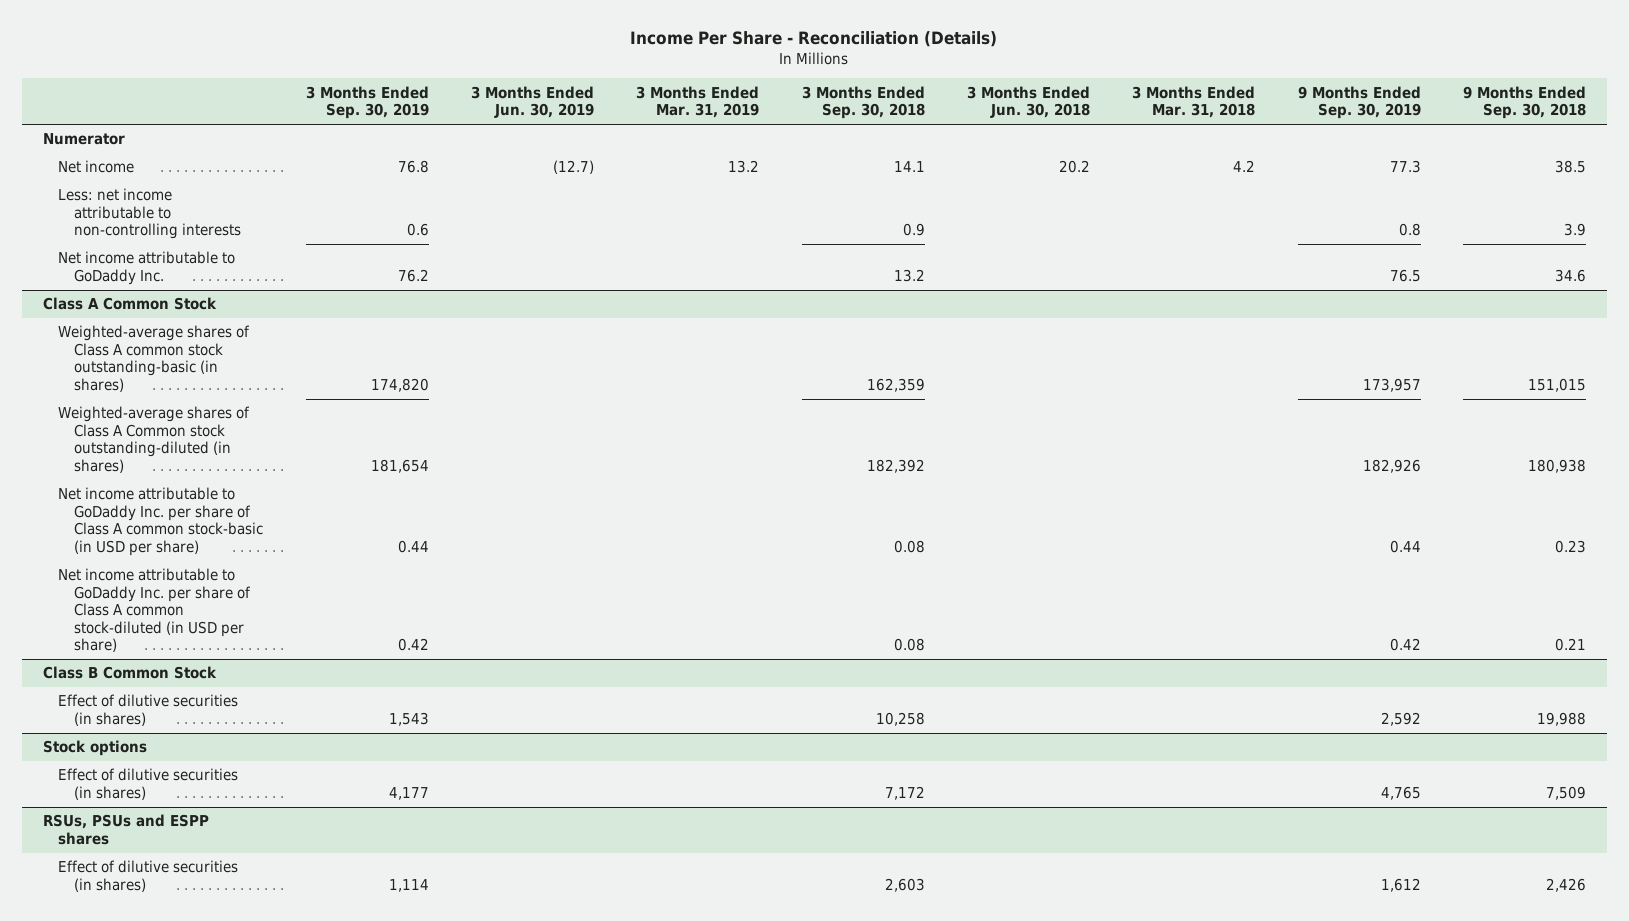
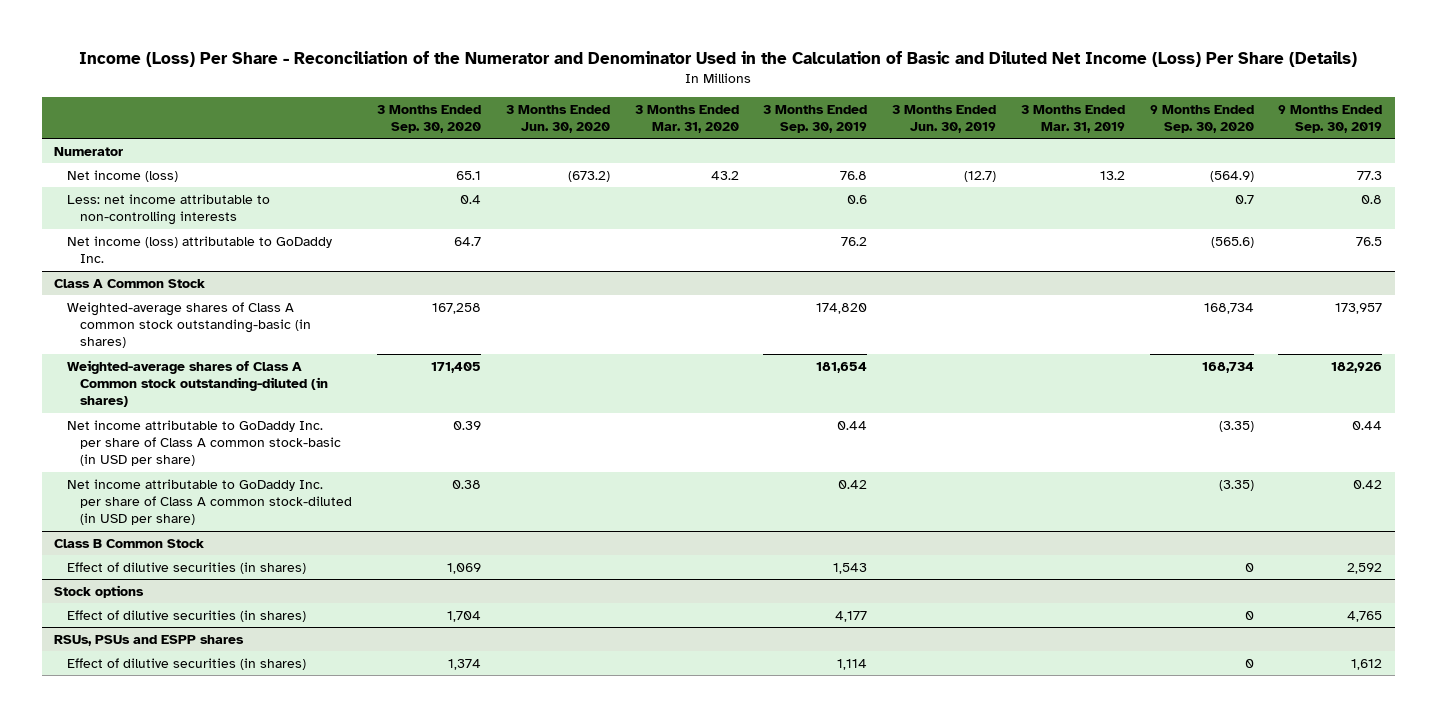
[630,31,998,48] Income Per Share - Reconciliation (Details) -> [79,50,1358,67] Income (Loss) Per Share - Reconciliation of the Numerator and Denominator Used in the Calculation of Basic and Diluted Net Income (Loss) Per Share (Details)
[801,85,925,120] 3 Months Ended Sep. 30, 2018 -> none
[966,85,1090,119] 3 Months Ended Jun. 30, 2018 -> none
[1132,85,1256,119] 3 Months Ended Mar. 31, 2018 -> none
[1462,85,1586,120] 9 Months Ended Sep. 30, 2018 -> none
none -> [377,104,482,134] 3 Months Ended Sep. 30, 2020
none -> [505,104,610,134] 3 Months Ended Jun. 30, 2020
none -> [634,104,739,134] 3 Months Ended Mar. 31, 2020
none -> [1149,104,1254,134] 9 Months Ended Sep. 30, 2020
[58,160,135,174] Net income -> [67,170,179,183] Net income (loss)
[58,251,236,285] Net income attributable to GoDaddy Inc. -> [67,236,333,264] Net income (loss) attributable to GoDaddy Inc.

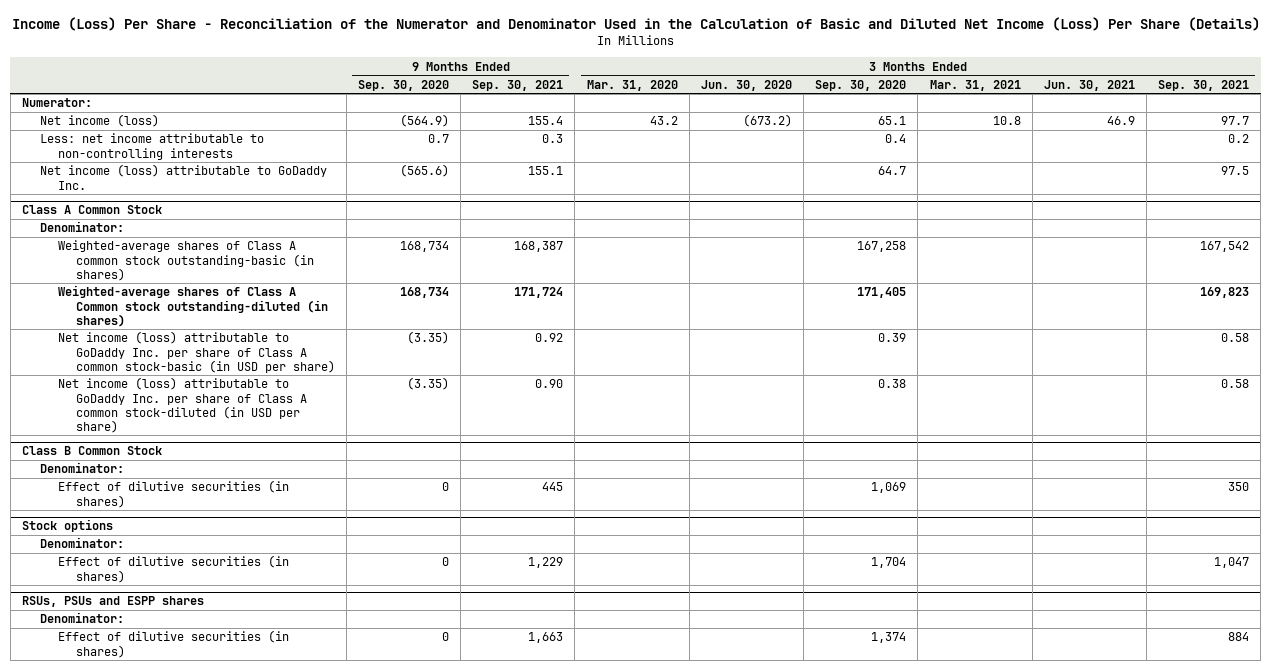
[763,104,868,134] 3 Months Ended Sep. 30, 2019 -> none
[892,104,997,134] 3 Months Ended Jun. 30, 2019 -> none
[1020,104,1125,134] 3 Months Ended Mar. 31, 2019 -> none
[1278,104,1383,134] 9 Months Ended Sep. 30, 2019 -> none
none -> [472,79,564,91] Sep. 30, 2021
none -> [929,79,1021,91] Mar. 31, 2021
none -> [1043,79,1135,91] Jun. 30, 2021
none -> [1158,79,1250,91] Sep. 30, 2021
[53,147,123,157] Numerator -> [22,98,93,108] Numerator:
none -> [39,221,124,233] Denominator:
[67,420,342,467] Net income attributable to GoDaddy Inc. per share of Class A common stock-basic (in USD per share) -> [57,331,335,373] Net income (loss) attributable to GoDaddy Inc. per share of Class A common stock-basic (in USD per share)
[67,479,353,526] Net income attributable to GoDaddy Inc. per share of Class A common stock-diluted (in USD per share) -> [57,377,307,433] Net income (loss) attributable to GoDaddy Inc. per share of Class A common stock-diluted (in USD per share)
none -> [39,462,124,474] Denominator:
none -> [39,537,124,549] Denominator:
none -> [39,612,124,624] Denominator:

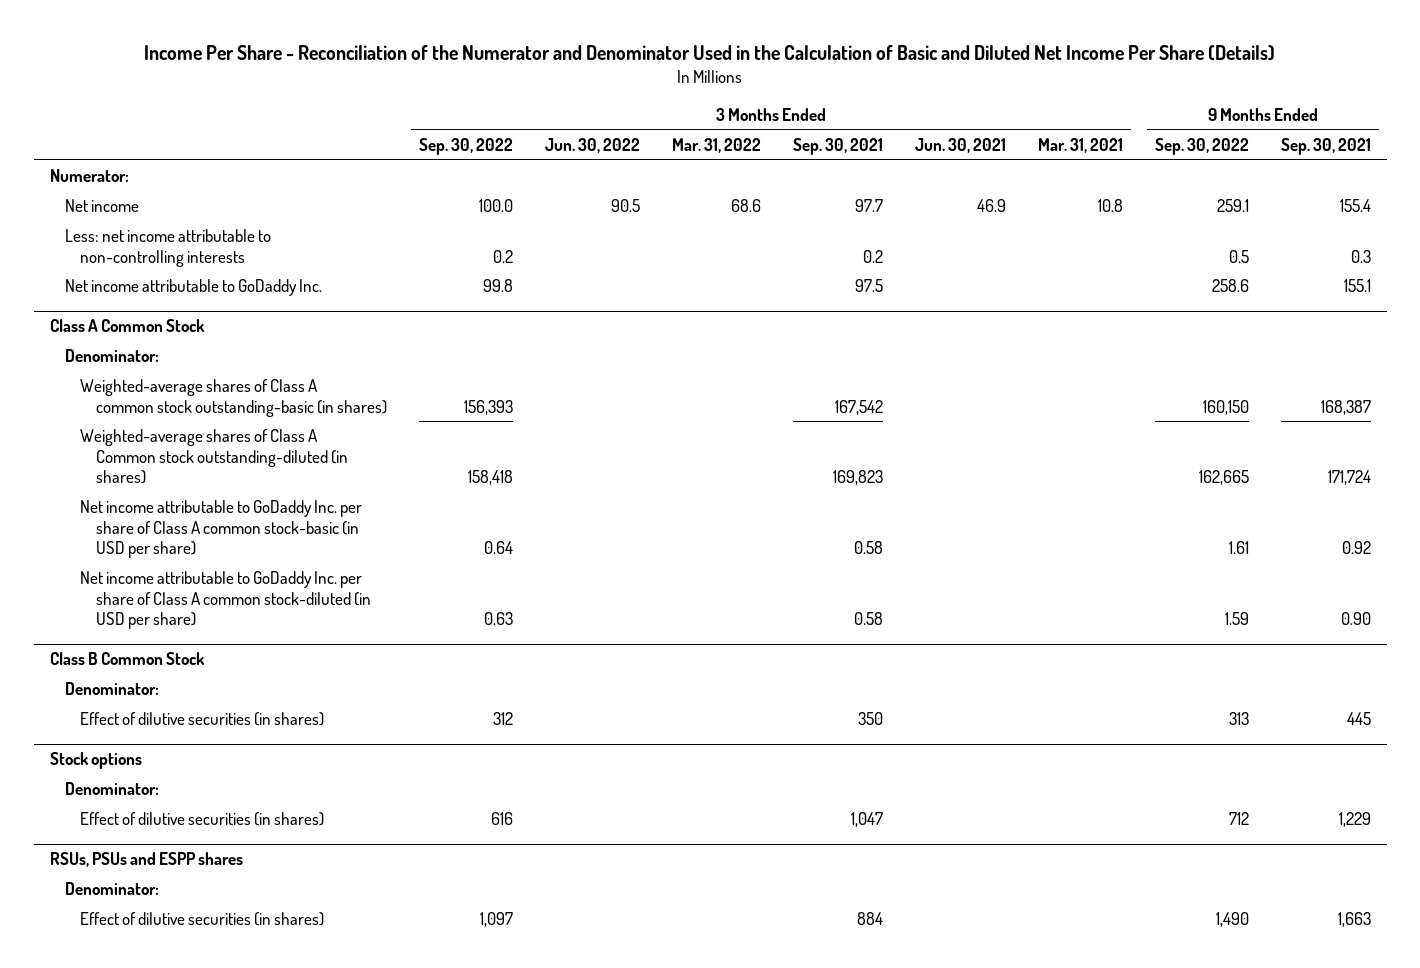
[11,17,1260,32] Income (Loss) Per Share - Reconciliation of the Numerator and Denominator Used in the Calculation of Basic and Diluted Net Income (Loss) Per Share (Details) -> [144,44,1276,61] Income Per Share - Reconciliation of the Numerator and Denominator Used in the Calculation of Basic and Diluted Net Income Per Share (Details)
[357,79,449,91] Sep. 30, 2020 -> none
[586,79,678,91] Mar. 31, 2020 -> none
[700,79,792,91] Jun. 30, 2020 -> none
[815,79,907,91] Sep. 30, 2020 -> none
none -> [418,137,513,155] Sep. 30, 2022
none -> [544,137,640,153] Jun. 30, 2022
none -> [671,137,761,153] Mar. 31, 2022
none -> [1154,137,1249,155] Sep. 30, 2022
[39,114,159,128] Net income (loss) -> [64,199,139,213] Net income
[39,164,327,190] Net income (loss) attributable to GoDaddy Inc. -> [64,279,322,297] Net income attributable to GoDaddy Inc.
[57,331,335,373] Net income (loss) attributable to GoDaddy Inc. per share of Class A common stock-basic (in USD per share) -> [80,500,363,559] Net income attributable to GoDaddy Inc. per share of Class A common stock-basic (in USD per share)
[57,377,307,433] Net income (loss) attributable to GoDaddy Inc. per share of Class A common stock-diluted (in USD per share) -> [80,571,371,630] Net income attributable to GoDaddy Inc. per share of Class A common stock-diluted (in USD per share)

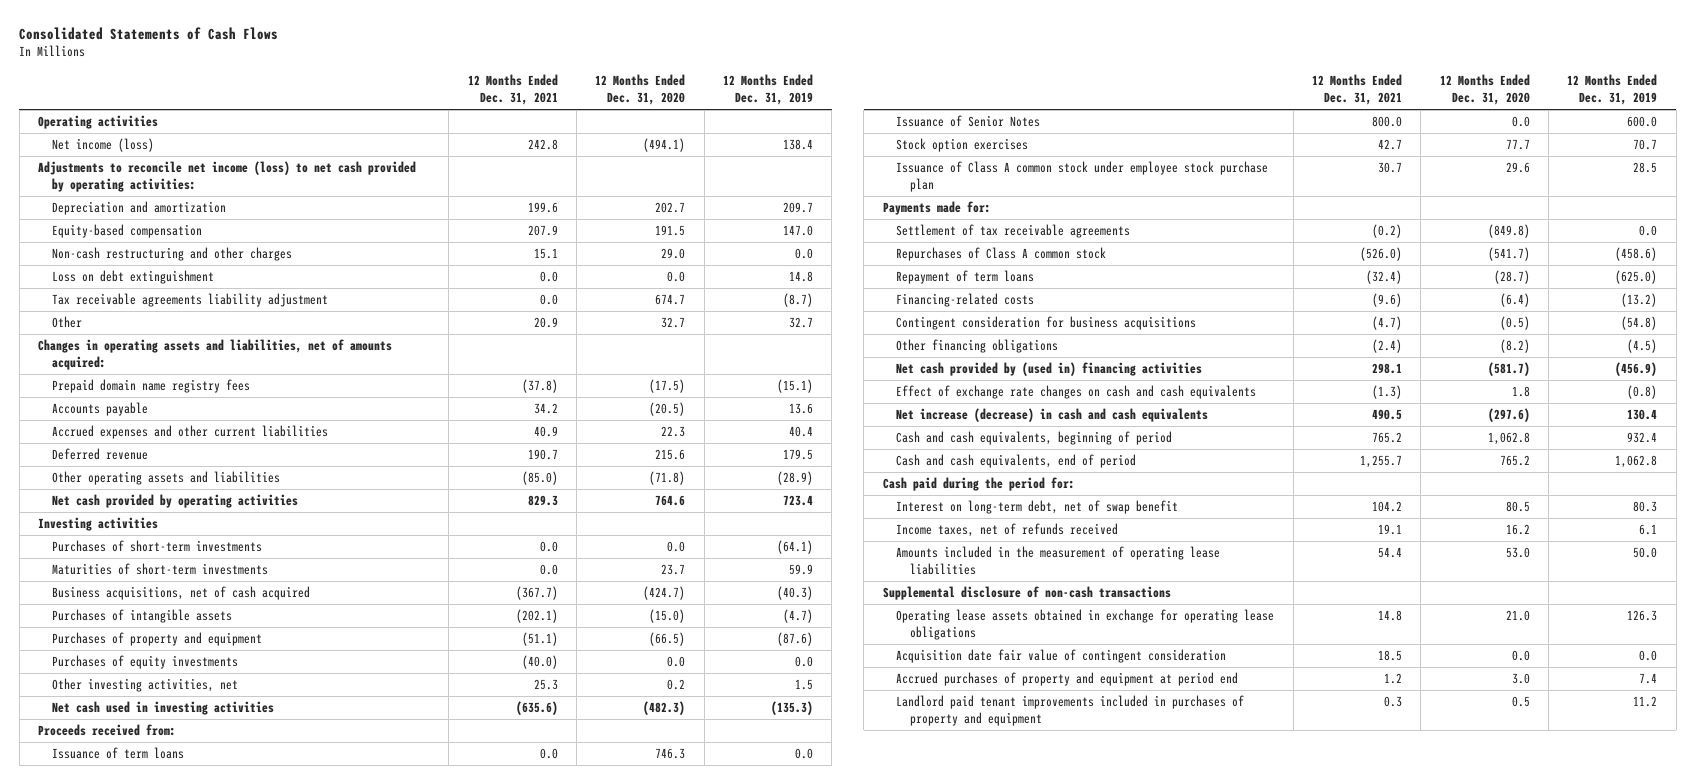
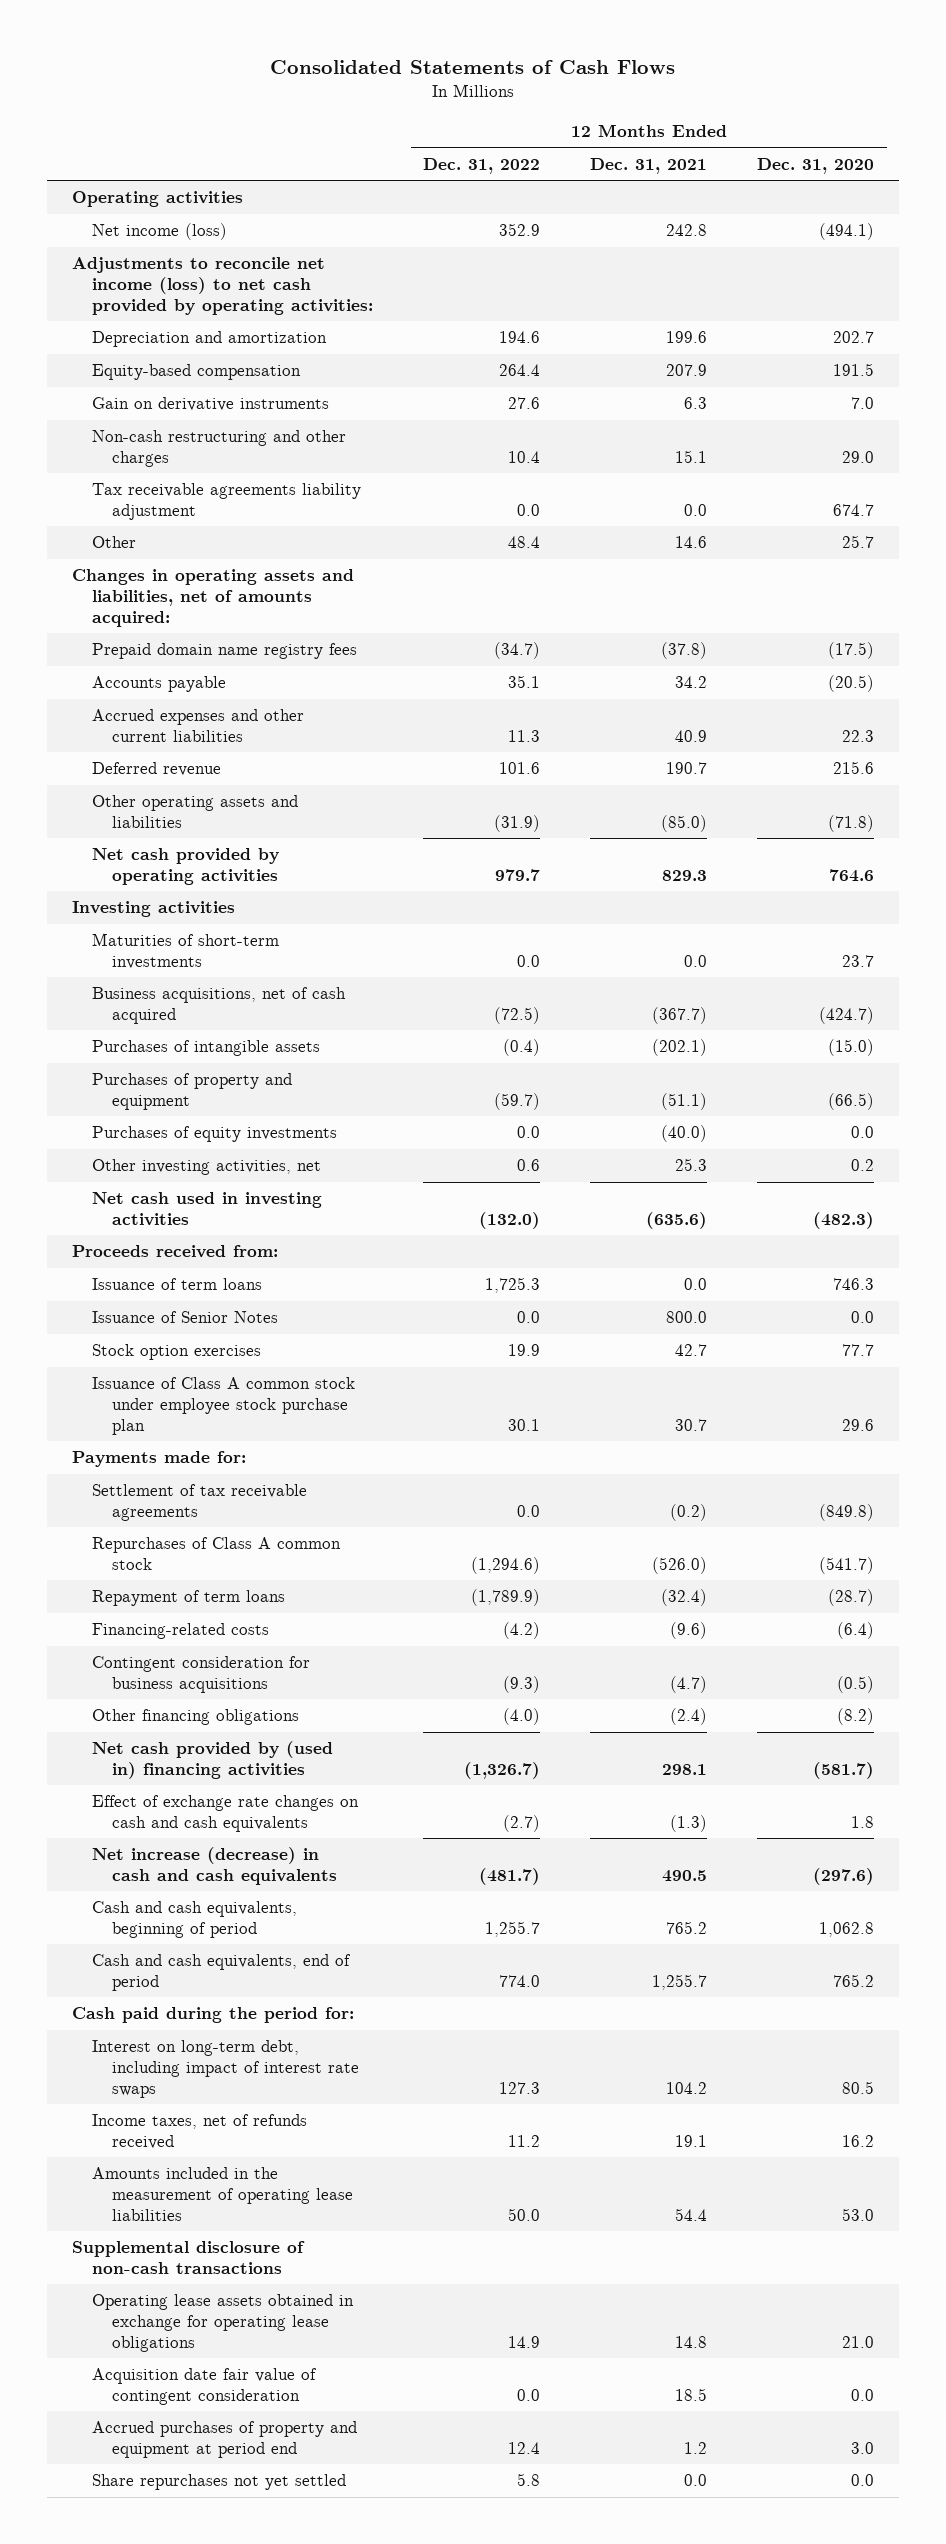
[722,74,813,105] 12 Months Ended Dec. 31, 2019 -> none
none -> [423,157,541,174] Dec. 31, 2022
none -> [92,397,330,412] Gain on derivative instruments
[51,270,214,285] Loss on debt extinguishment -> none
[533,317,558,329] 20.9 -> [675,536,708,549] 14.6
[661,317,686,329] 32.7 -> [842,535,875,549] 25.7
[51,540,262,553] Purchases of short-term investments -> none
[896,500,1179,515] Interest on long-term debt, net of swap benefit -> [92,2040,359,2098] Interest on long-term debt, including impact of interest rate swaps
[896,695,1245,726] Landlord paid tenant improvements included in purchases of property and equipment -> none
none -> [92,2474,347,2491] Share repurchases not yet settled

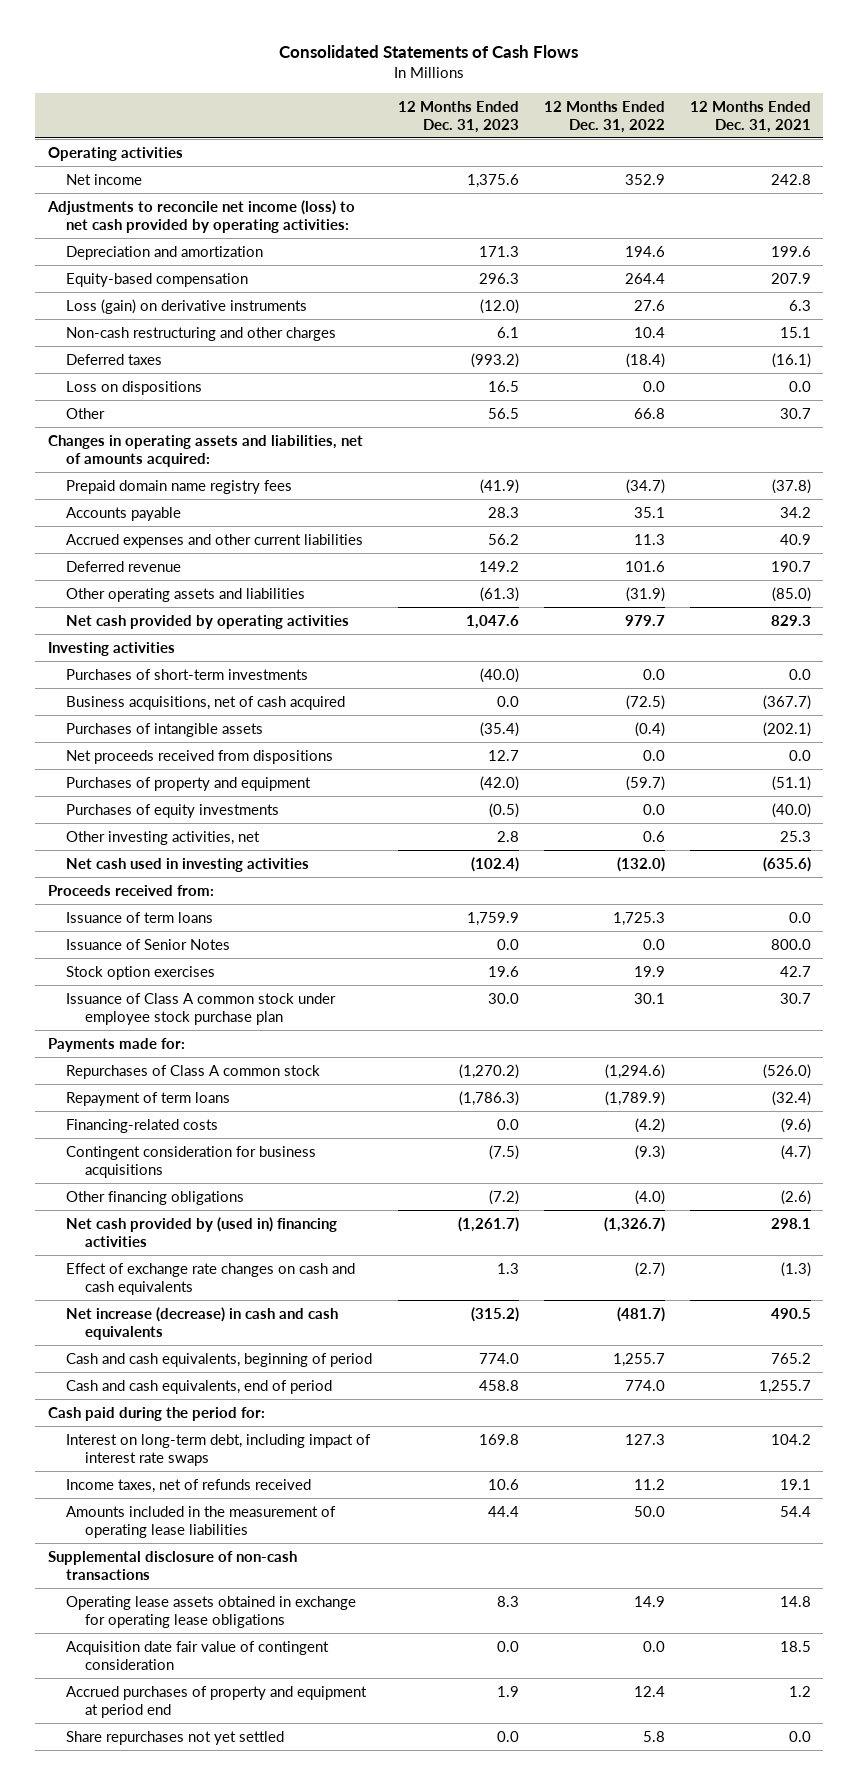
[757,157,875,174] Dec. 31, 2020 -> none
none -> [397,100,519,133] 12 Months Ended Dec. 31, 2023
[92,223,228,241] Net income (loss) -> [66,173,143,185] Net income
[92,397,330,412] Gain on derivative instruments -> [66,298,308,314] Loss (gain) on derivative instruments
[92,483,362,520] Tax receivable agreements liability adjustment -> none
none -> [66,353,163,365] Deferred taxes
none -> [66,380,203,395] Loss on dispositions
[508,536,541,549] 48.4 -> [633,407,665,419] 66.8
[675,536,708,549] 14.6 -> [779,407,811,419] 30.7
[92,933,280,969] Maturities of short-term investments -> [66,668,309,680] Purchases of short-term investments
none -> [66,749,334,764] Net proceeds received from dispositions
[92,1484,308,1521] Settlement of tax receivable agreements -> none
[670,1708,708,1726] (2.4) -> [780,1189,811,1205] (2.6)

